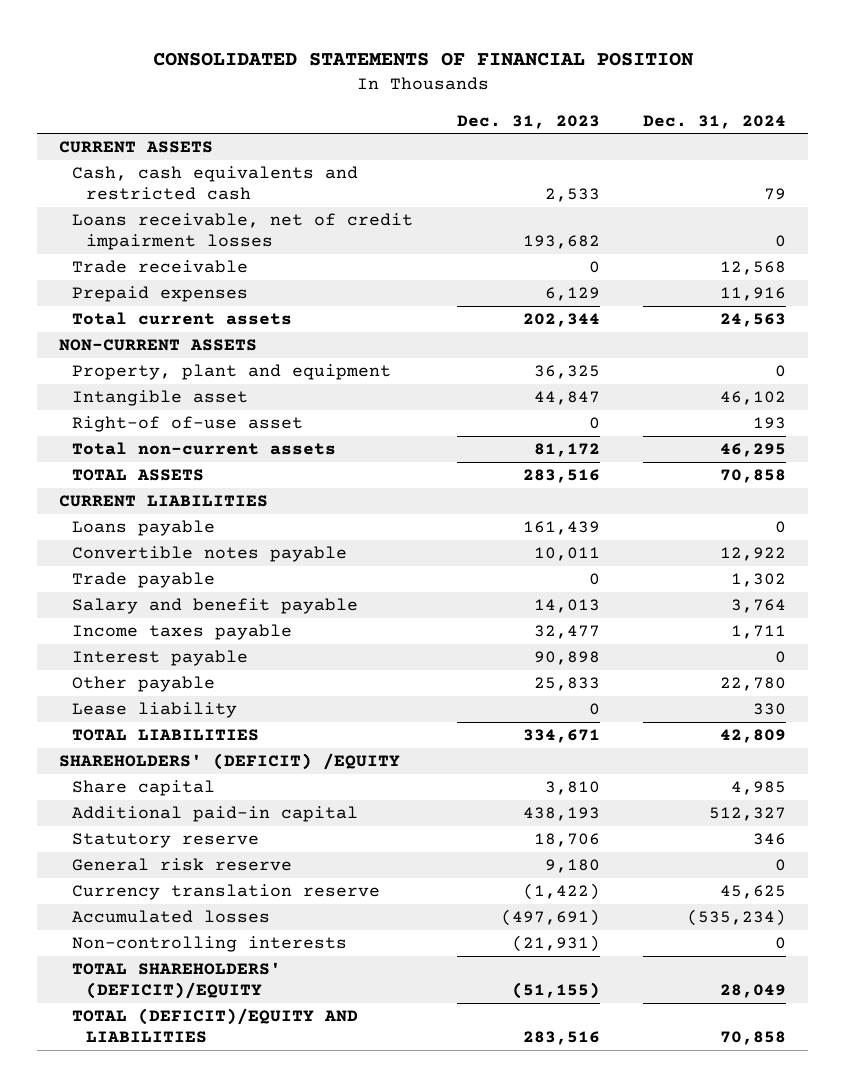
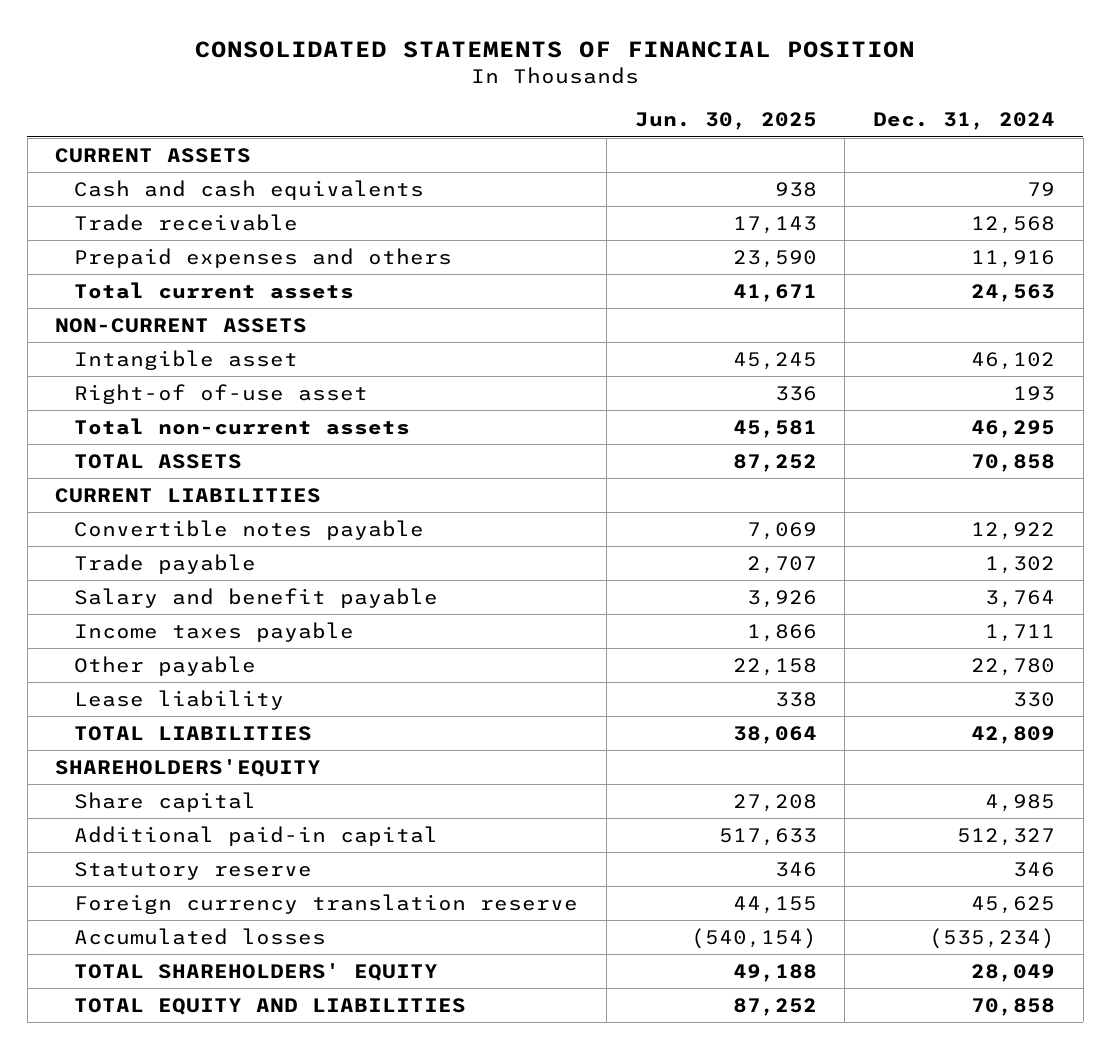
[456,114,600,129] Dec. 31, 2023 -> none
none -> [634,112,817,131] Jun. 30, 2025
[72,213,414,251] Loans receivable, net of credit impairment losses -> none
[72,166,359,201] Cash, cash equivalents and restricted cash -> [74,179,425,200] Cash and cash equivalents
[72,286,249,303] Prepaid expenses -> [74,247,453,268] Prepaid expenses and others
[72,364,392,381] Property, plant and equipment -> none
[72,520,216,537] Loans payable -> none
[72,650,249,667] Interest payable -> none
[58,753,400,771] SHAREHOLDERS' (DEFICIT) /EQUITY -> [55,758,322,777] SHAREHOLDERS'EQUITY
[72,858,293,872] General risk reserve -> none
[72,884,381,901] Currency translation reserve -> [74,893,579,914] Foreign currency translation reserve
[72,936,348,953] Non-controlling interests -> none
[72,962,282,1000] TOTAL SHAREHOLDERS' (DEFICIT)/EQUITY -> [74,962,439,981] TOTAL SHAREHOLDERS' EQUITY
[72,1008,359,1044] TOTAL (DEFICIT)/EQUITY AND LIABILITIES -> [74,997,467,1015] TOTAL EQUITY AND LIABILITIES

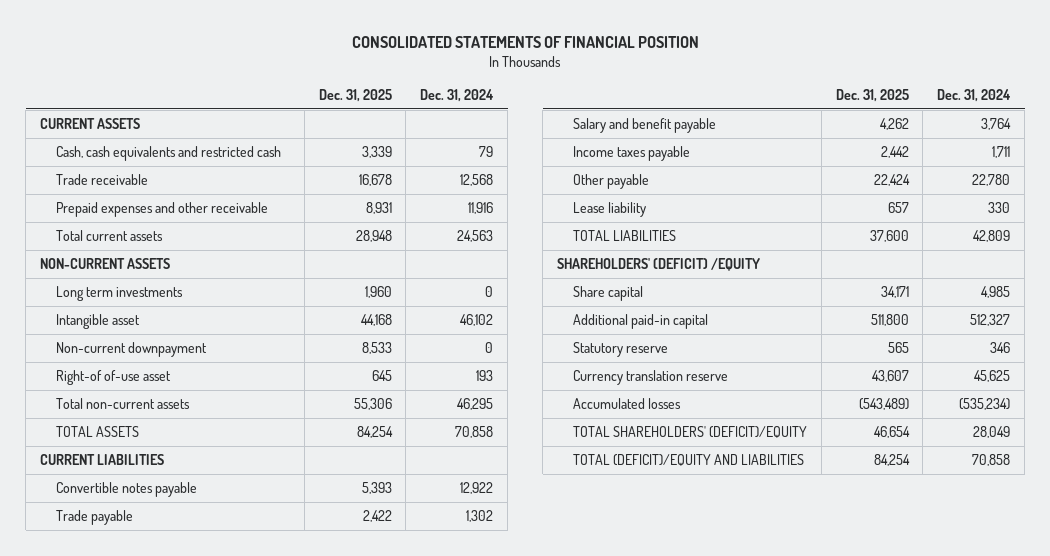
[634,112,817,131] Jun. 30, 2025 -> none
none -> [318,88,392,102] Dec. 31, 2025
[74,179,425,200] Cash and cash equivalents -> [56,146,282,162] Cash, cash equivalents and restricted cash
[74,247,453,268] Prepaid expenses and others -> [56,202,269,218] Prepaid expenses and other receivable
none -> [56,286,184,302] Long term investments
none -> [56,342,208,358] Non-current downpayment
[55,758,322,777] SHAREHOLDERS'EQUITY -> [557,258,761,272] SHAREHOLDERS' (DEFICIT) /EQUITY
[74,893,579,914] Foreign currency translation reserve -> [573,370,729,386] Currency translation reserve
[74,962,439,981] TOTAL SHAREHOLDERS' EQUITY -> [573,426,808,439] TOTAL SHAREHOLDERS' (DEFICIT)/EQUITY
[74,997,467,1015] TOTAL EQUITY AND LIABILITIES -> [573,454,805,467] TOTAL (DEFICIT)/EQUITY AND LIABILITIES

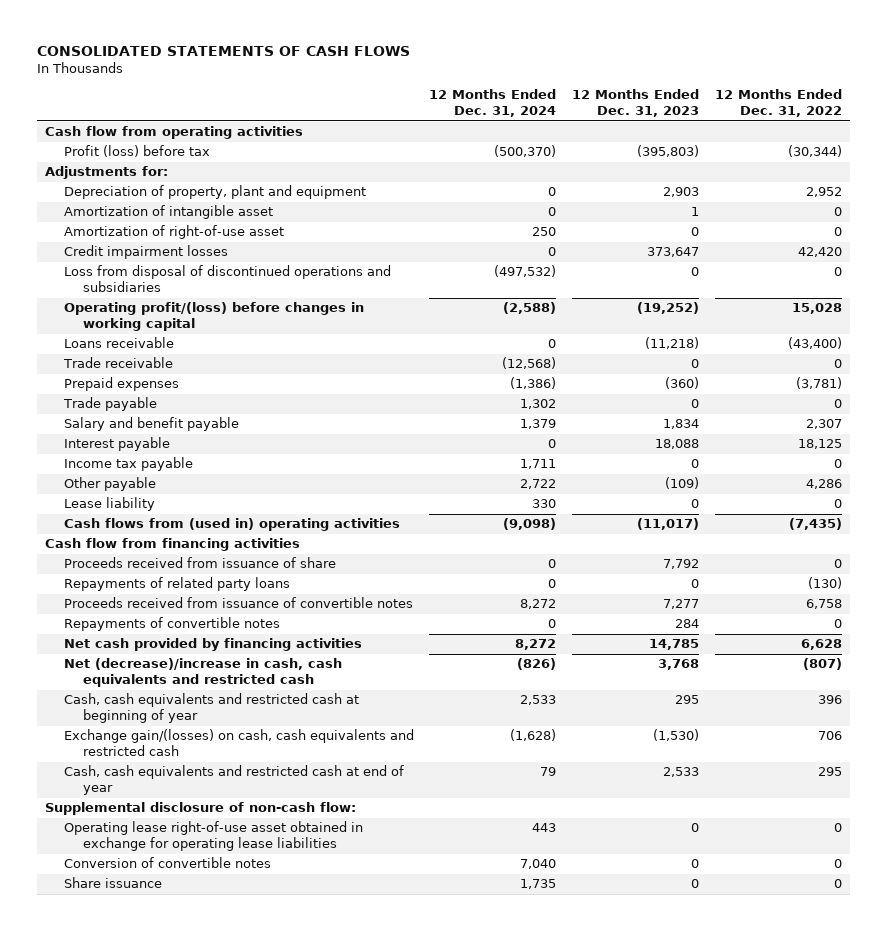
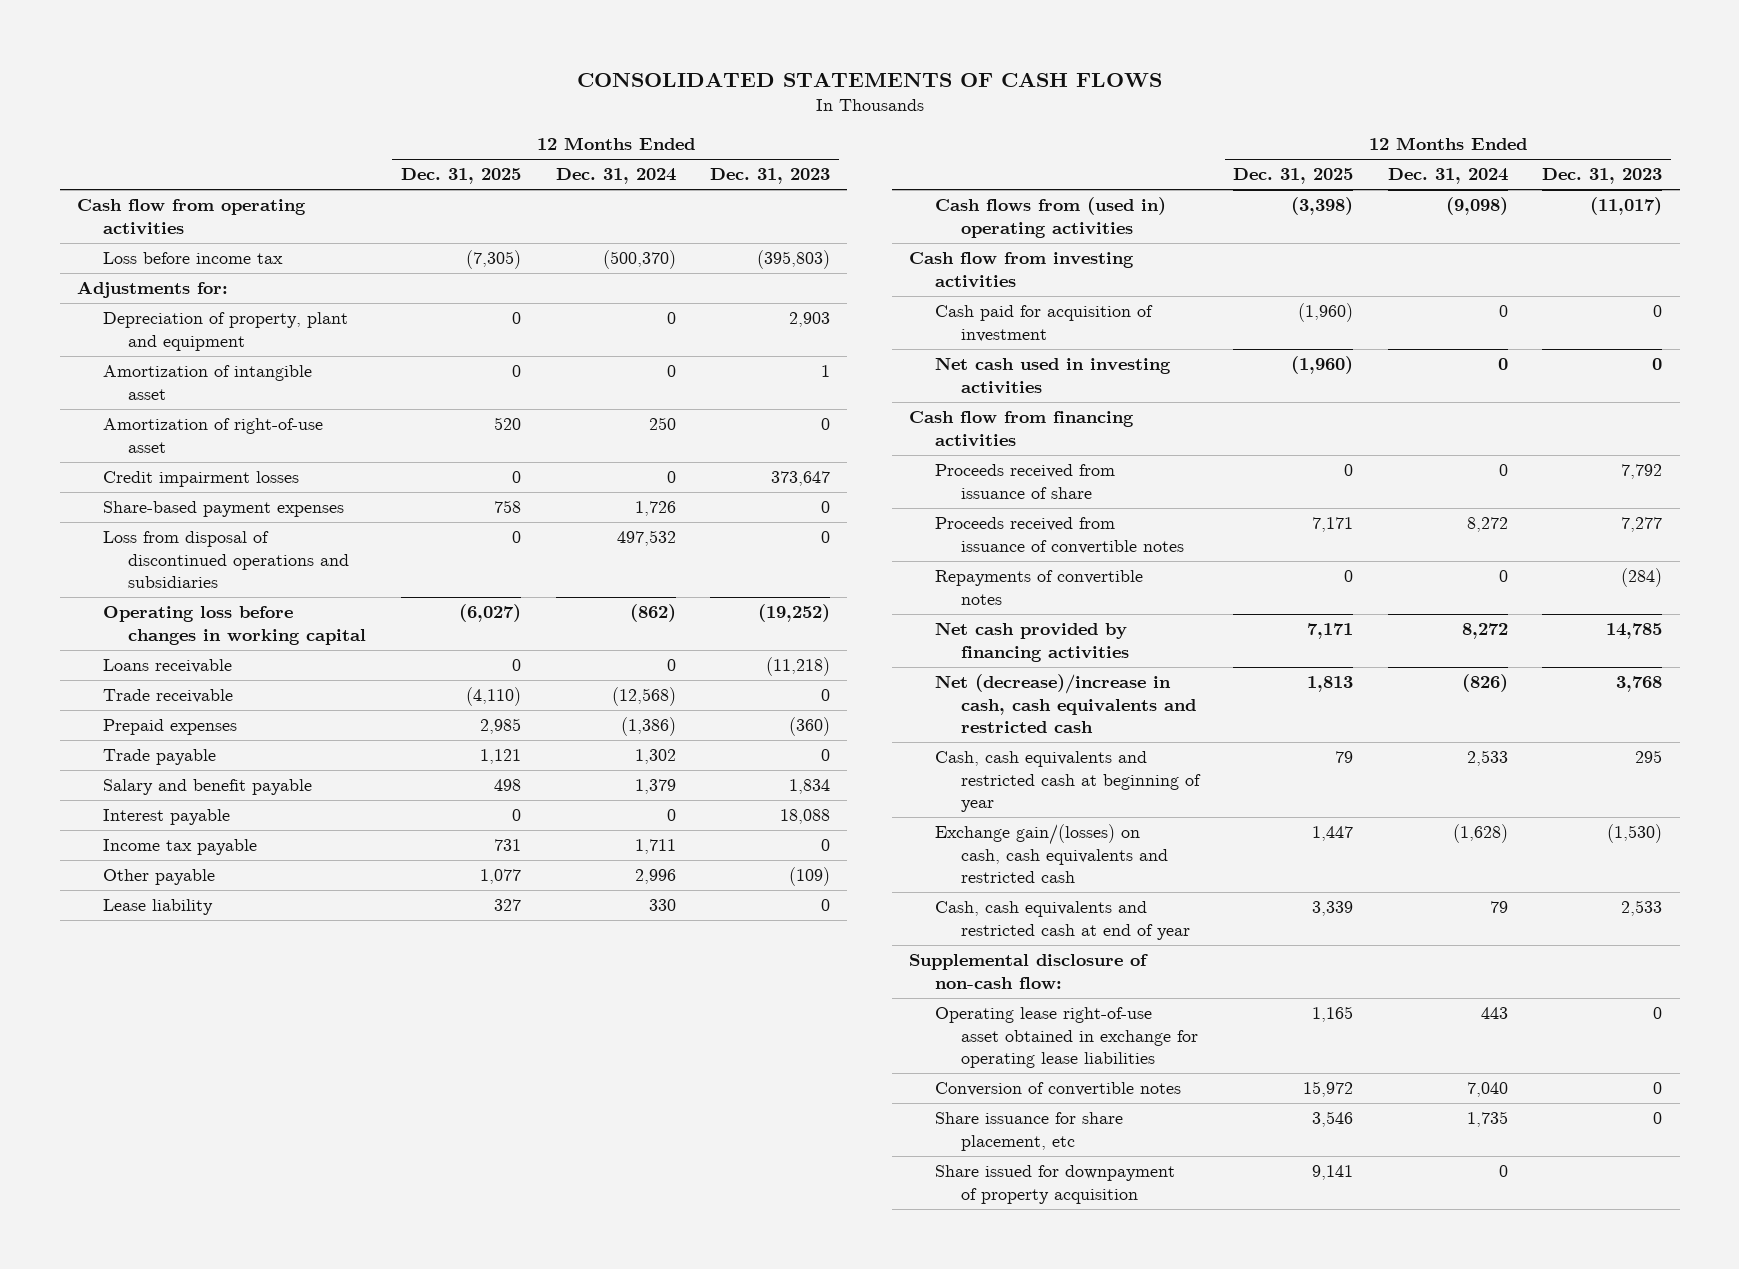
[715,89,843,118] 12 Months Ended Dec. 31, 2022 -> none
none -> [400,168,521,185] Dec. 31, 2025
[63,145,210,158] Profit (loss) before tax -> [102,252,283,265] Loss before income tax
none -> [102,501,344,518] Share-based payment expenses
[494,265,557,278] (497,532) -> [616,530,676,547] 497,532
[63,302,364,332] Operating profit/(loss) before changes in working capital -> [102,606,367,645] Operating loss before changes in working capital
[503,302,557,315] (2,588) -> [629,604,676,623] (862)
[520,479,557,490] 2,722 -> [634,869,676,885] 2,996
none -> [909,252,1135,288] Cash flow from investing activities
none -> [934,305,1153,342] Cash paid for acquisition of investment
none -> [934,357,1171,394] Net cash used in investing activities
[63,577,290,592] Repayments of related party loans -> none
[675,619,700,629] 284 -> [1621,568,1663,588] (284)
[63,877,162,889] Share issuance -> [934,1112,1123,1151] Share issuance for share placement, etc
none -> [934,1165,1175,1204] Share issued for downpayment of property acquisition

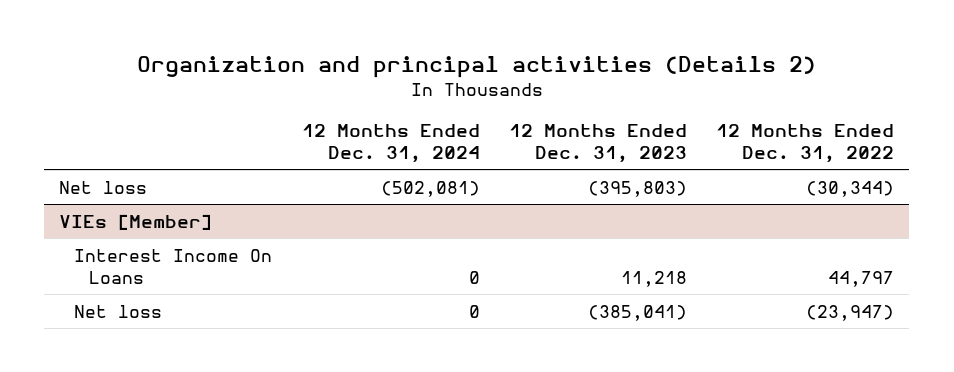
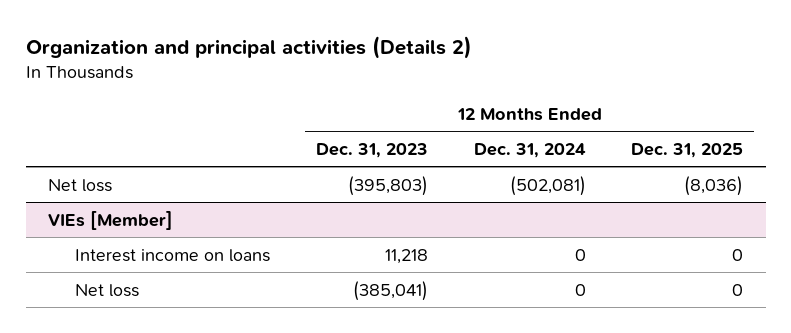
[716,123,895,164] 12 Months Ended Dec. 31, 2022 -> none
none -> [631,142,744,158] Dec. 31, 2025
[74,248,273,284] Interest Income On Loans -> [75,248,271,262] Interest income on loans

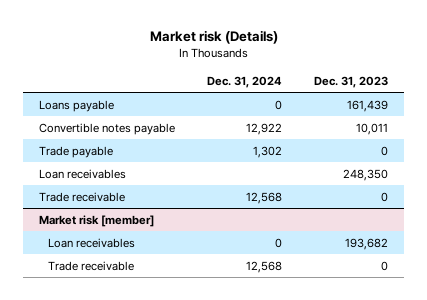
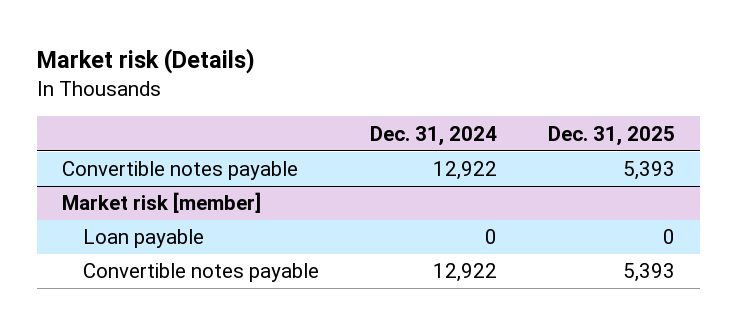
[314,75,389,88] Dec. 31, 2023 -> none
none -> [547,125,675,146] Dec. 31, 2025
[39,99,115,112] Loans payable -> none
[39,145,114,158] Trade payable -> none
[39,168,127,179] Loan receivables -> none
[39,191,126,202] Trade receivable -> none
[47,237,135,248] Loan receivables -> none
[47,260,134,271] Trade receivable -> none
none -> [83,229,205,249] Loan payable
none -> [83,263,320,283] Convertible notes payable

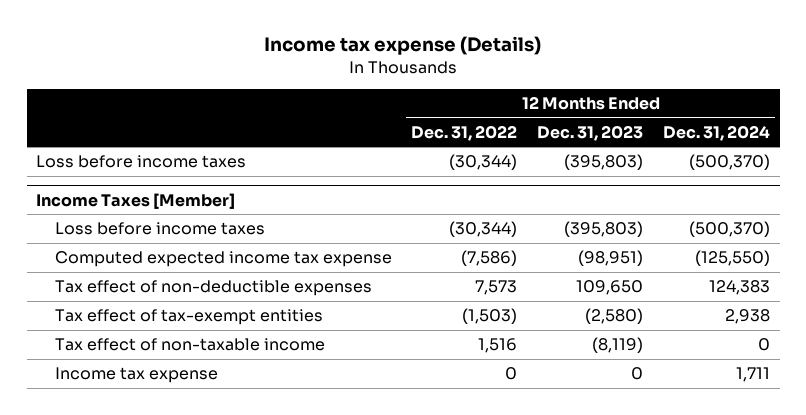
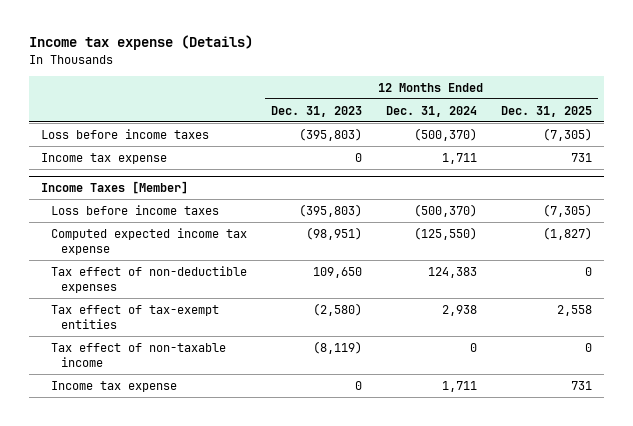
[411,124,518,141] Dec. 31, 2022 -> none
none -> [500,105,592,117] Dec. 31, 2025
none -> [40,152,167,164] Income tax expense

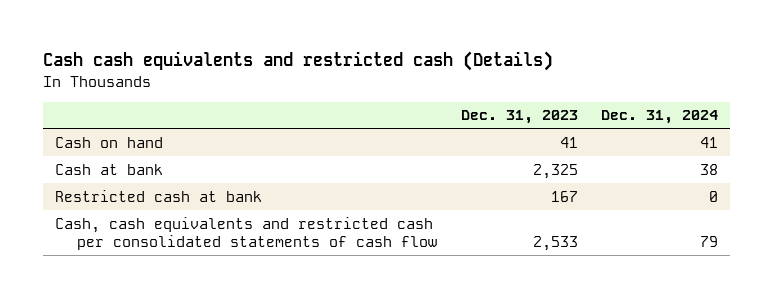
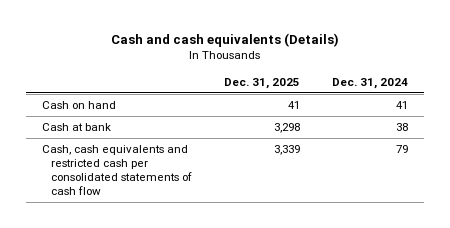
[43,51,554,72] Cash cash equivalents and restricted cash (Details) -> [110,32,339,47] Cash and cash equivalents (Details)
[460,110,578,125] Dec. 31, 2023 -> none
none -> [224,77,301,89] Dec. 31, 2025
[54,189,262,202] Restricted cash at bank -> none

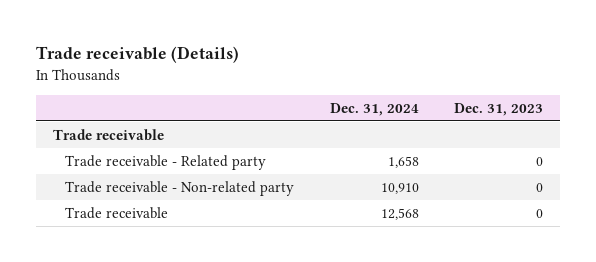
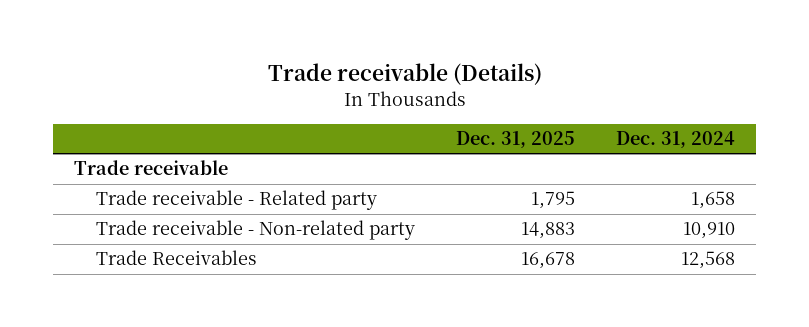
[453,102,543,116] Dec. 31, 2023 -> none
none -> [456,131,576,149] Dec. 31, 2025
[65,206,169,219] Trade receivable -> [96,250,258,266] Trade Receivables

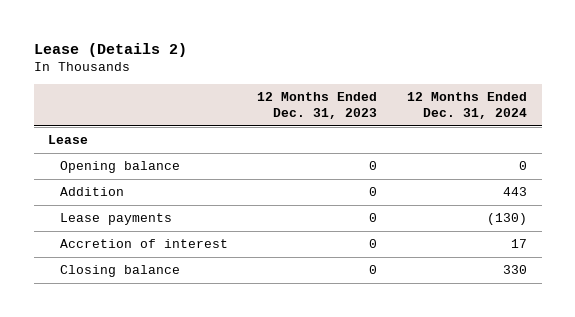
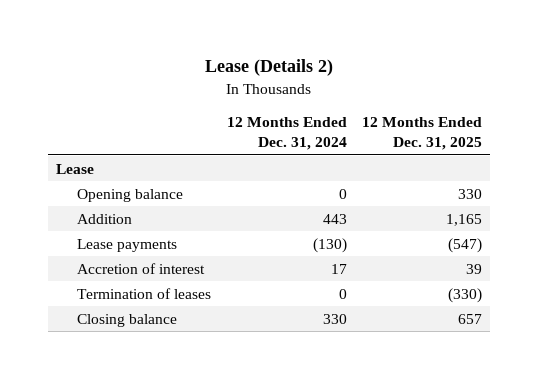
[257,91,378,120] 12 Months Ended Dec. 31, 2023 -> none
none -> [362,117,483,151] 12 Months Ended Dec. 31, 2025
none -> [76,287,211,299] Termination of leases

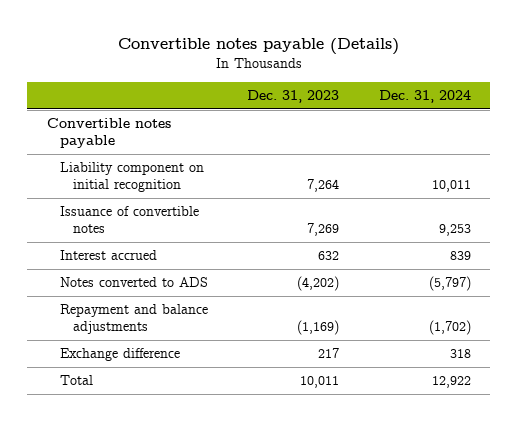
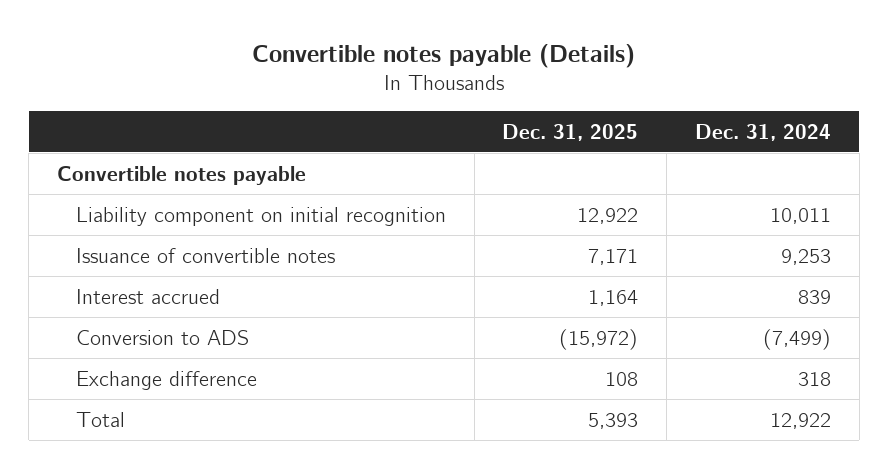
[247,90,340,104] Dec. 31, 2023 -> none
none -> [502,123,639,141] Dec. 31, 2025
[59,304,208,335] Repayment and balance adjustments -> none
[59,277,208,288] Notes converted to ADS -> [75,329,249,345] Conversion to ADS
[428,276,471,292] (5,797) -> [762,328,831,350] (7,499)

